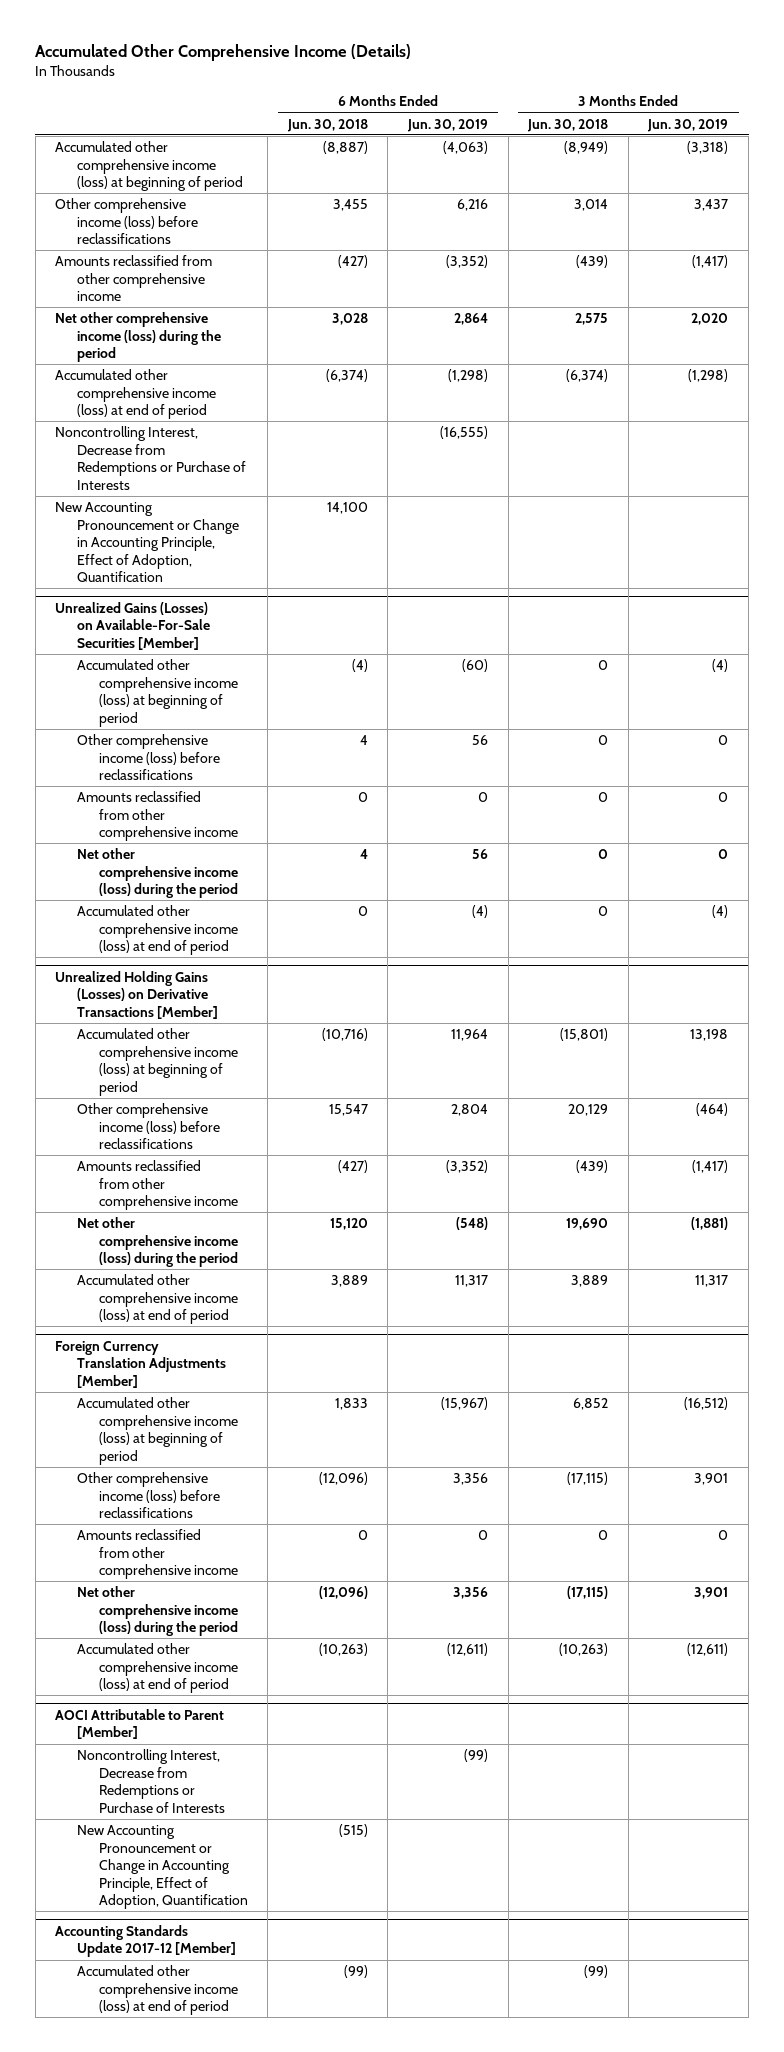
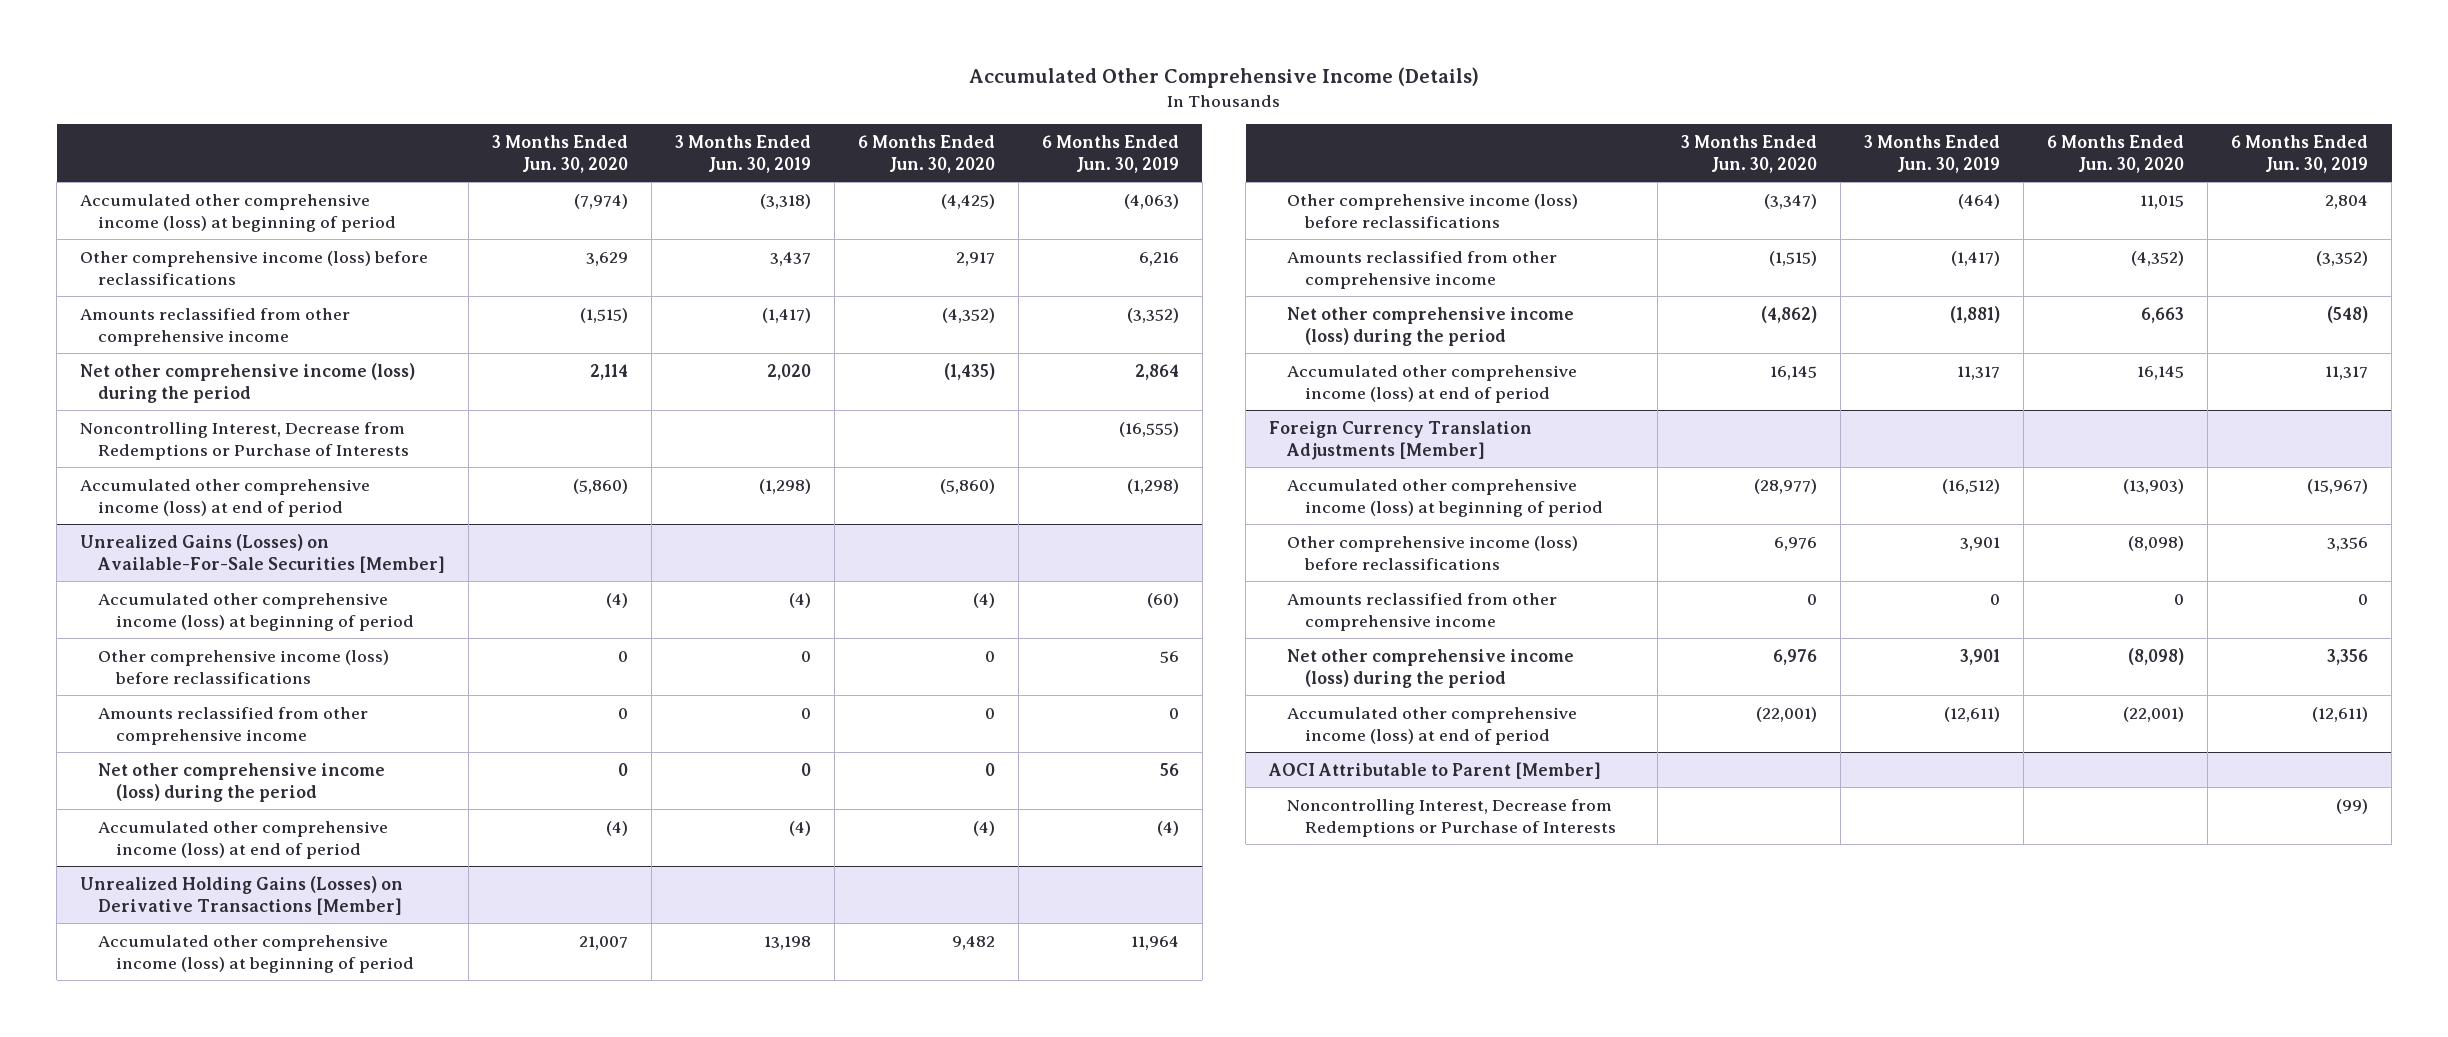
[286,118,368,132] Jun. 30, 2018 -> none
[527,118,609,132] Jun. 30, 2018 -> none
none -> [492,134,629,173] 3 Months Ended Jun. 30, 2020
none -> [858,134,996,173] 6 Months Ended Jun. 30, 2020
[55,502,239,583] New Accounting Pronouncement or Change in Accounting Principle, Effect of Adoption, Quantification -> none
[55,369,216,420] Accumulated other comprehensive income (loss) at end of period -> [80,478,371,517] Accumulated other comprehensive income (loss) at end of period
[76,1825,248,1910] New Accounting Pronouncement or Change in Accounting Principle, Effect of Adoption, Quantification -> none
[55,1924,236,1958] Accounting Standards Update 2017-12 [Member] -> none
[76,1965,238,2016] Accumulated other comprehensive income (loss) at end of period -> none

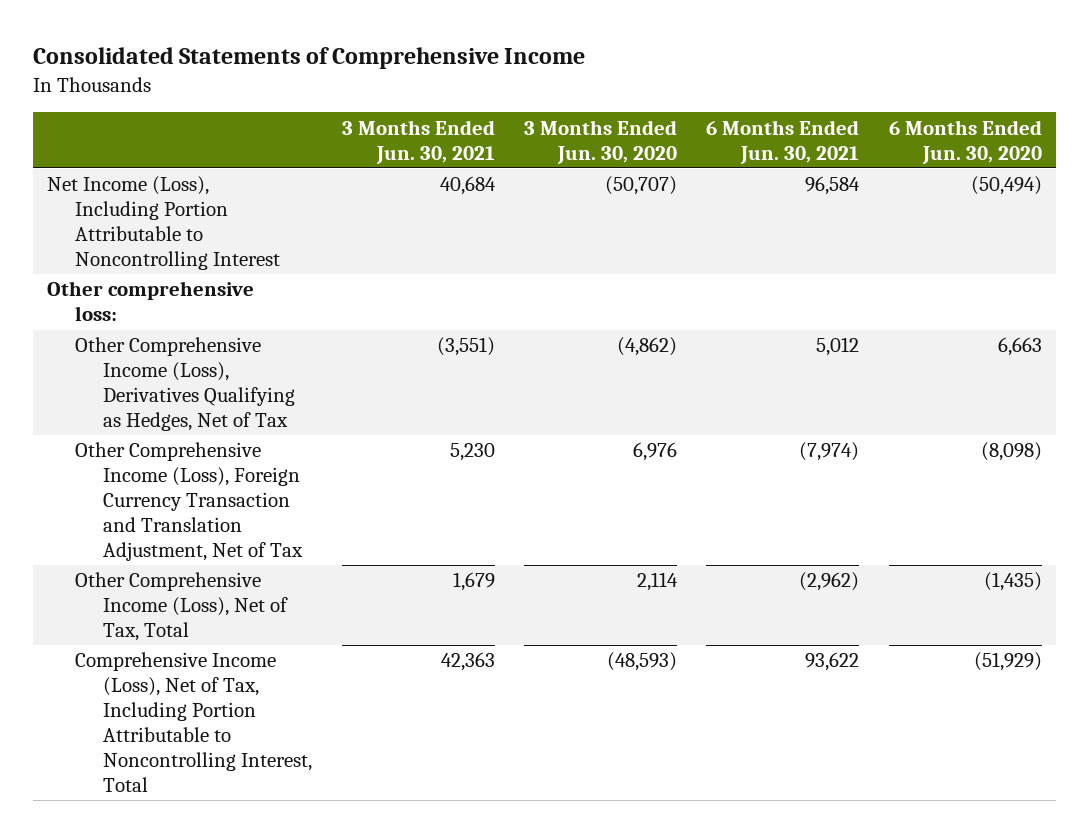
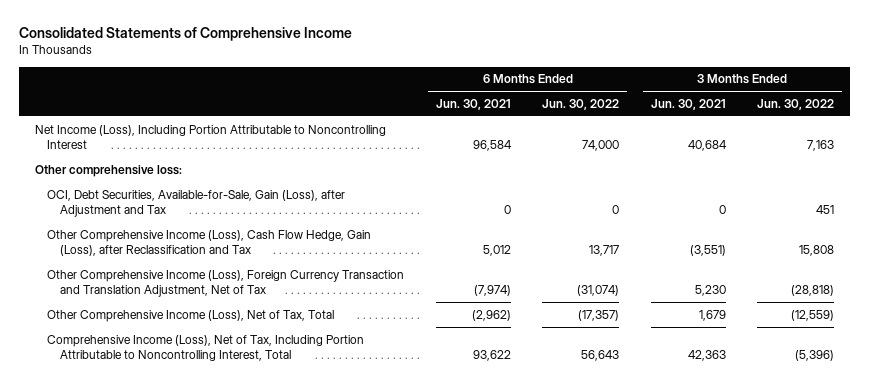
[524,119,678,164] 3 Months Ended Jun. 30, 2020 -> none
[888,119,1042,164] 6 Months Ended Jun. 30, 2020 -> none
none -> [542,98,620,110] Jun. 30, 2022
none -> [757,98,835,110] Jun. 30, 2022
none -> [47,189,346,218] OCI, Debt Securities, Available-for-Sale, Gain (Loss), after Adjustment and Tax
[75,337,296,431] Other Comprehensive Income (Loss), Derivatives Qualifying as Hedges, Net of Tax -> [47,229,372,257] Other Comprehensive Income (Loss), Cash Flow Hedge, Gain (Loss), after Reclassification and Tax

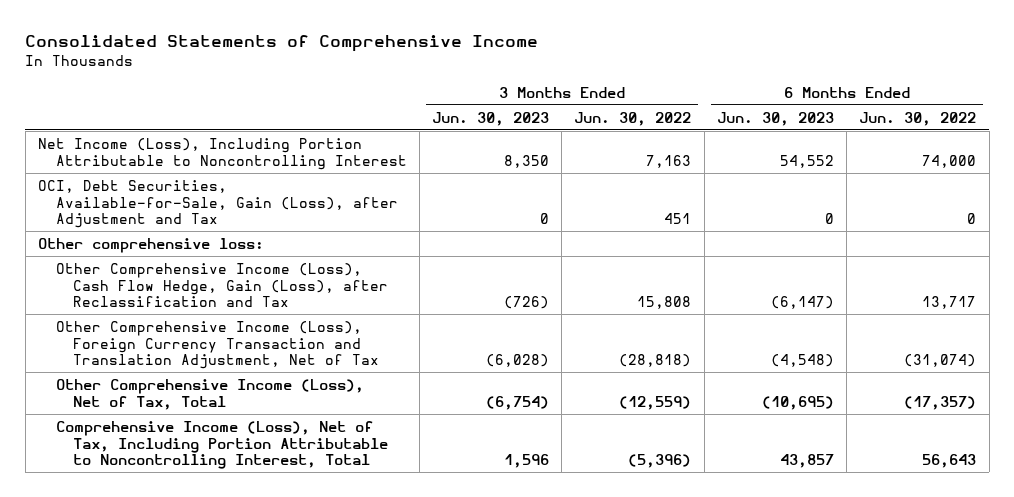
[435,98,511,110] Jun. 30, 2021 -> none
[650,98,726,110] Jun. 30, 2021 -> none
none -> [432,111,550,126] Jun. 30, 2023
none -> [716,111,834,126] Jun. 30, 2023
[34,164,182,177] Other comprehensive loss: -> [37,237,264,253] Other comprehensive loss:

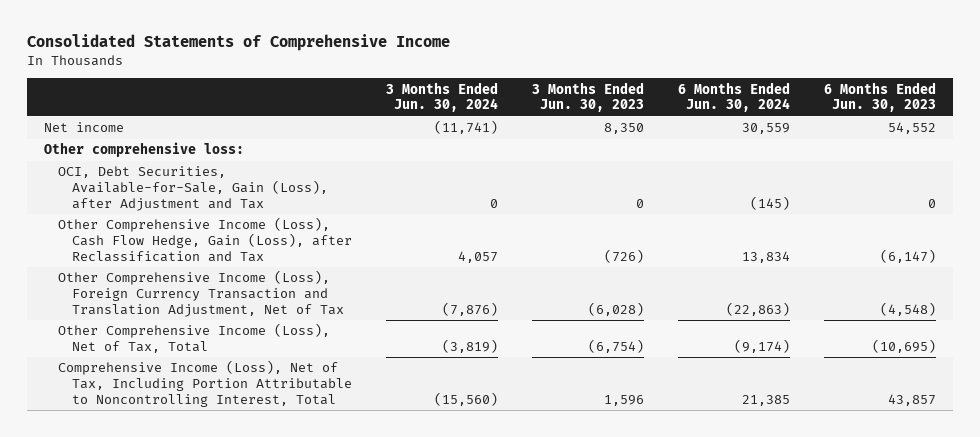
[574,111,692,126] Jun. 30, 2022 -> none
[859,111,977,126] Jun. 30, 2022 -> none
none -> [385,81,498,113] 3 Months Ended Jun. 30, 2024
none -> [677,81,790,113] 6 Months Ended Jun. 30, 2024
[37,137,407,170] Net Income (Loss), Including Portion Attributable to Noncontrolling Interest -> [43,122,124,133] Net income
[37,179,398,229] OCI, Debt Securities, Available-for-Sale, Gain (Loss), after Adjustment and Tax -> [57,166,328,212] OCI, Debt Securities, Available-for-Sale, Gain (Loss), after Adjustment and Tax

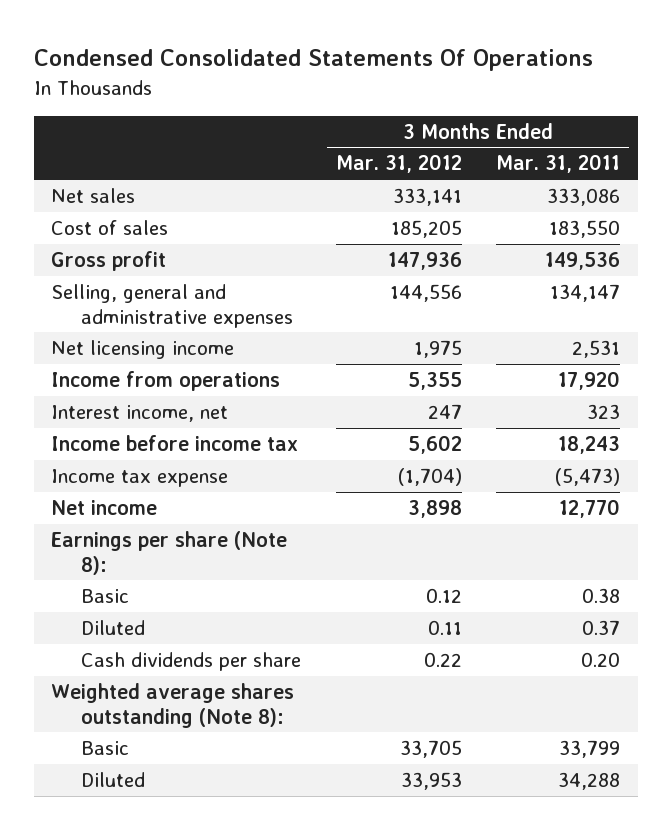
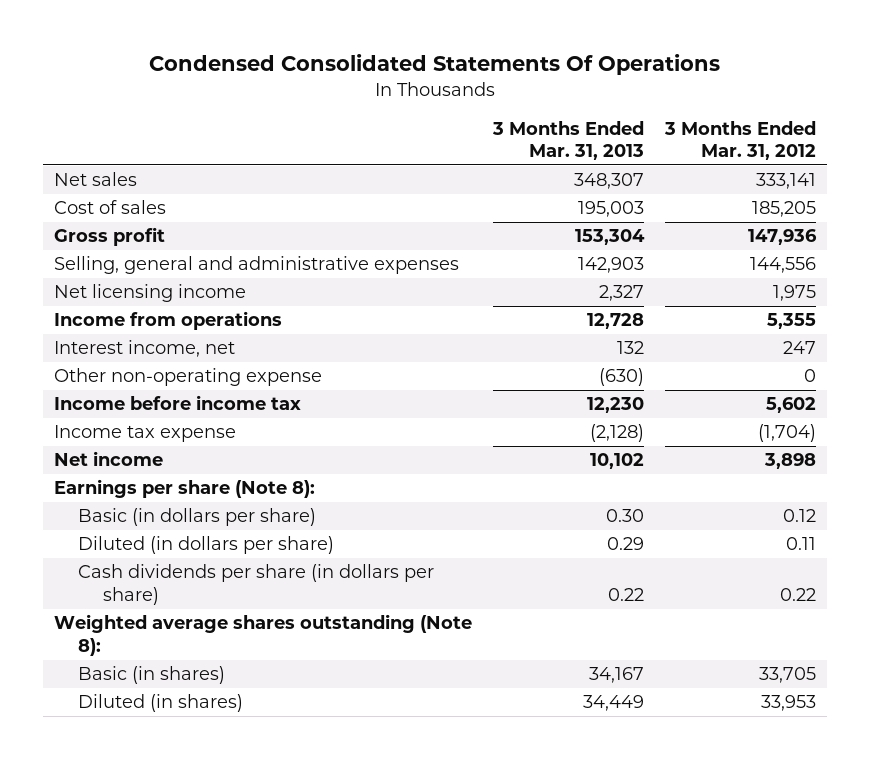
[496,154,621,174] Mar. 31, 2011 -> none
none -> [491,120,644,161] 3 Months Ended Mar. 31, 2013
none -> [53,368,322,387] Other non-operating expense
[80,588,129,603] Basic -> [78,508,317,527] Basic (in dollars per share)
[80,619,145,635] Diluted -> [78,536,335,555] Diluted (in dollars per share)
[80,651,301,671] Cash dividends per share -> [78,564,435,606] Cash dividends per share (in dollars per share)
[80,740,129,755] Basic -> [78,666,226,685] Basic (in shares)
[80,771,145,787] Diluted -> [78,694,244,713] Diluted (in shares)

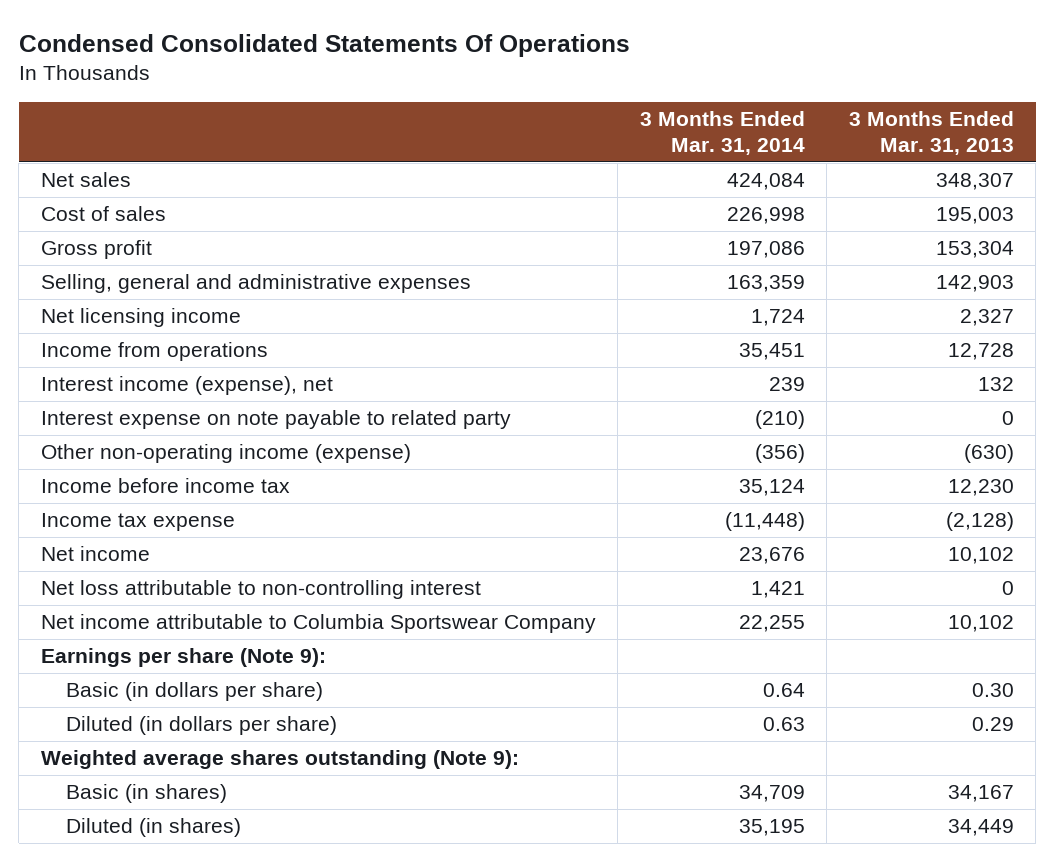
[663,120,816,161] 3 Months Ended Mar. 31, 2012 -> none
none -> [639,110,805,155] 3 Months Ended Mar. 31, 2014
[53,340,235,358] Interest income, net -> [40,376,333,396] Interest income (expense), net
none -> [40,410,511,430] Interest expense on note payable to related party
[53,368,322,387] Other non-operating expense -> [40,444,411,464] Other non-operating income (expense)
none -> [40,580,481,600] Net loss attributable to non-controlling interest
none -> [40,614,596,634] Net income attributable to Columbia Sportswear Company
[53,479,315,499] Earnings per share (Note 8): -> [40,648,326,668] Earnings per share (Note 9):
[78,564,435,606] Cash dividends per share (in dollars per share) -> none
[53,614,472,657] Weighted average shares outstanding (Note 8): -> [40,750,519,770] Weighted average shares outstanding (Note 9):

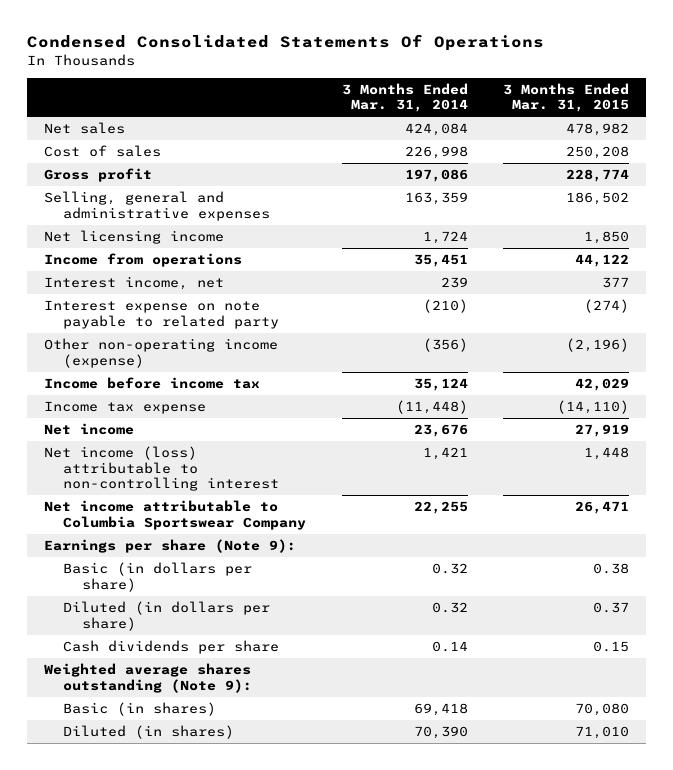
[848,110,1014,155] 3 Months Ended Mar. 31, 2013 -> none
none -> [502,83,629,113] 3 Months Ended Mar. 31, 2015
[40,376,333,396] Interest income (expense), net -> [44,276,225,291] Interest income, net
[40,580,481,600] Net loss attributable to non-controlling interest -> [44,446,280,491] Net income (loss) attributable to non-controlling interest
[762,683,805,698] 0.64 -> [431,563,468,575] 0.32
[762,717,805,732] 0.63 -> [431,602,468,614] 0.32
none -> [63,640,280,655] Cash dividends per share
[738,785,805,803] 34,709 -> [413,703,468,717] 69,418
[738,819,805,837] 35,195 -> [413,726,468,740] 70,390

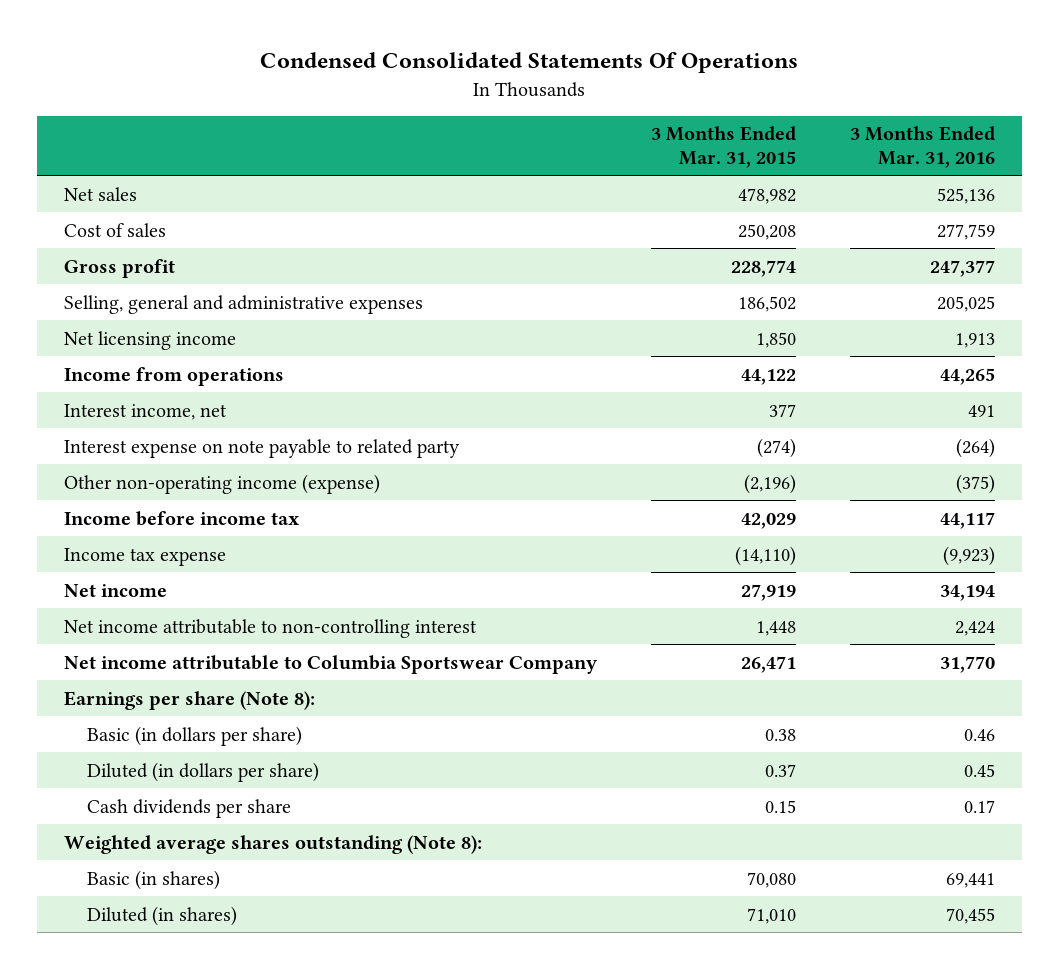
[341,83,468,113] 3 Months Ended Mar. 31, 2014 -> none
none -> [849,126,995,169] 3 Months Ended Mar. 31, 2016
[44,446,280,491] Net income (loss) attributable to non-controlling interest -> [63,618,477,638] Net income attributable to non-controlling interest
[44,539,297,554] Earnings per share (Note 9): -> [63,690,315,710] Earnings per share (Note 8):
[44,663,253,693] Weighted average shares outstanding (Note 9): -> [63,834,482,854] Weighted average shares outstanding (Note 8):

